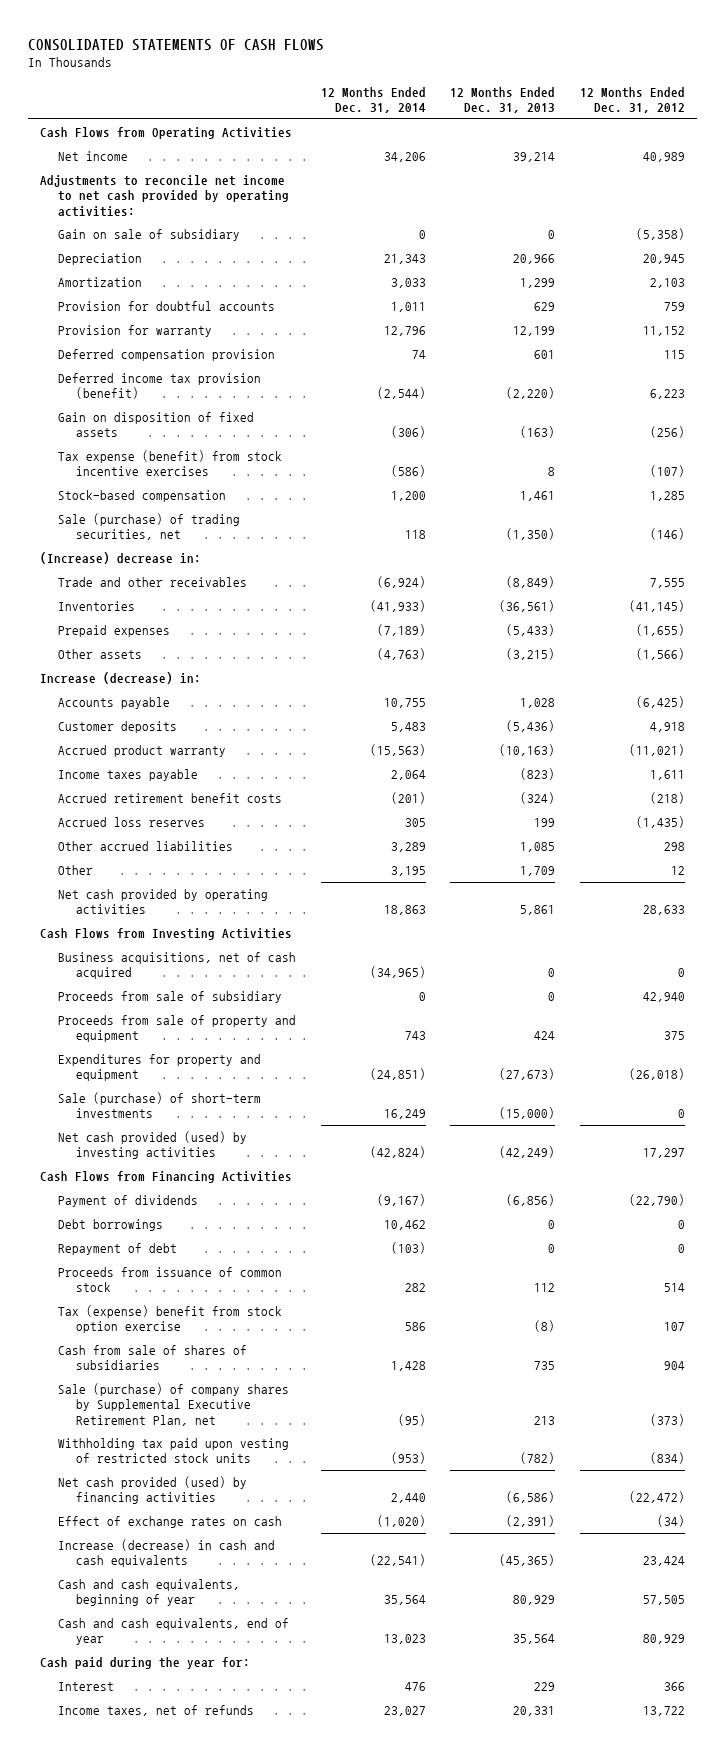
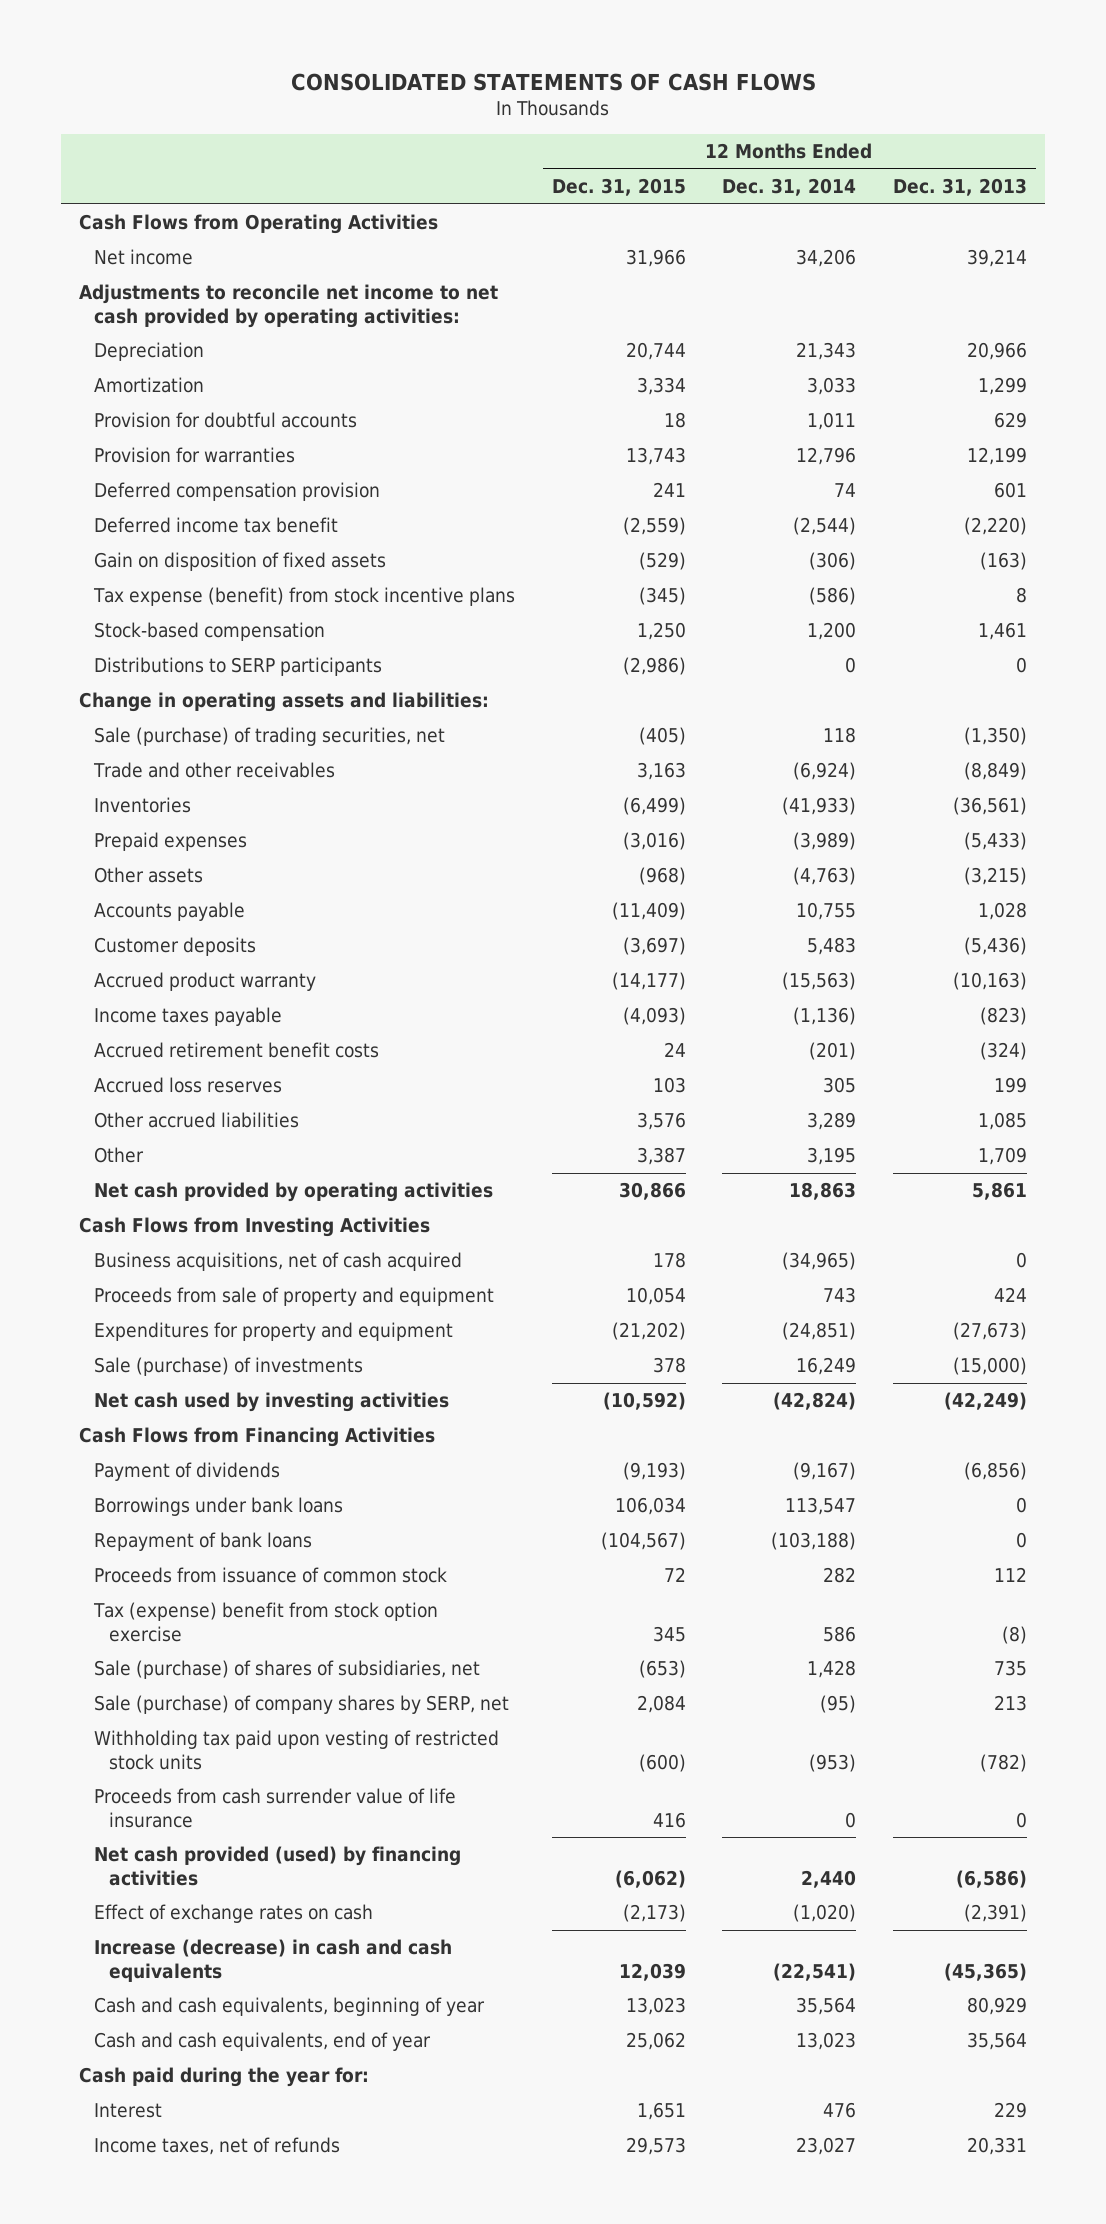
[580,86,686,113] 12 Months Ended Dec. 31, 2012 -> none
none -> [551,178,686,197] Dec. 31, 2015
[58,229,241,242] Gain on sale of subsidiary -> none
[58,325,213,338] Provision for warranty -> [94,447,296,464] Provision for warranties
[58,373,262,400] Deferred income tax provision (benefit) -> [94,517,339,534] Deferred income tax benefit
[58,450,283,477] Tax expense (benefit) from stock incentive exercises -> [93,587,516,607] Tax expense (benefit) from stock incentive plans
none -> [94,657,383,677] Distributions to SERP participants
none -> [79,692,490,713] Change in operating assets and liabilities:
[40,552,202,565] (Increase) decrease in: -> none
[376,624,426,637] (7,189) -> [793,832,857,851] (3,989)
[40,672,202,685] Increase (decrease) in: -> none
[390,770,426,781] 2,064 -> [793,1007,857,1026] (1,136)
[58,991,283,1004] Proceeds from sale of subsidiary -> none
[58,1092,262,1119] Sale (purchase) of short-term investments -> [94,1357,364,1377] Sale (purchase) of investments
[58,1131,248,1160] Net cash provided (used) by investing activities -> [94,1392,450,1413] Net cash used by investing activities
[58,1219,164,1232] Debt borrowings -> [94,1497,344,1517] Borrowings under bank loans
[383,1220,426,1231] 10,462 -> [785,1497,857,1516] 113,547
[58,1243,178,1256] Repayment of debt -> [94,1532,313,1552] Repayment of bank loans
[390,1242,426,1255] (103) -> [771,1532,857,1551] (103,188)
[58,1345,248,1371] Cash from sale of shares of subsidiaries -> [94,1660,481,1680] Sale (purchase) of shares of subsidiaries, net
[58,1383,290,1426] Sale (purchase) of company shares by Supplemental Executive Retirement Plan, net -> [94,1695,510,1715] Sale (purchase) of company shares by SERP, net
none -> [94,1788,457,1828] Proceeds from cash surrender value of life insurance

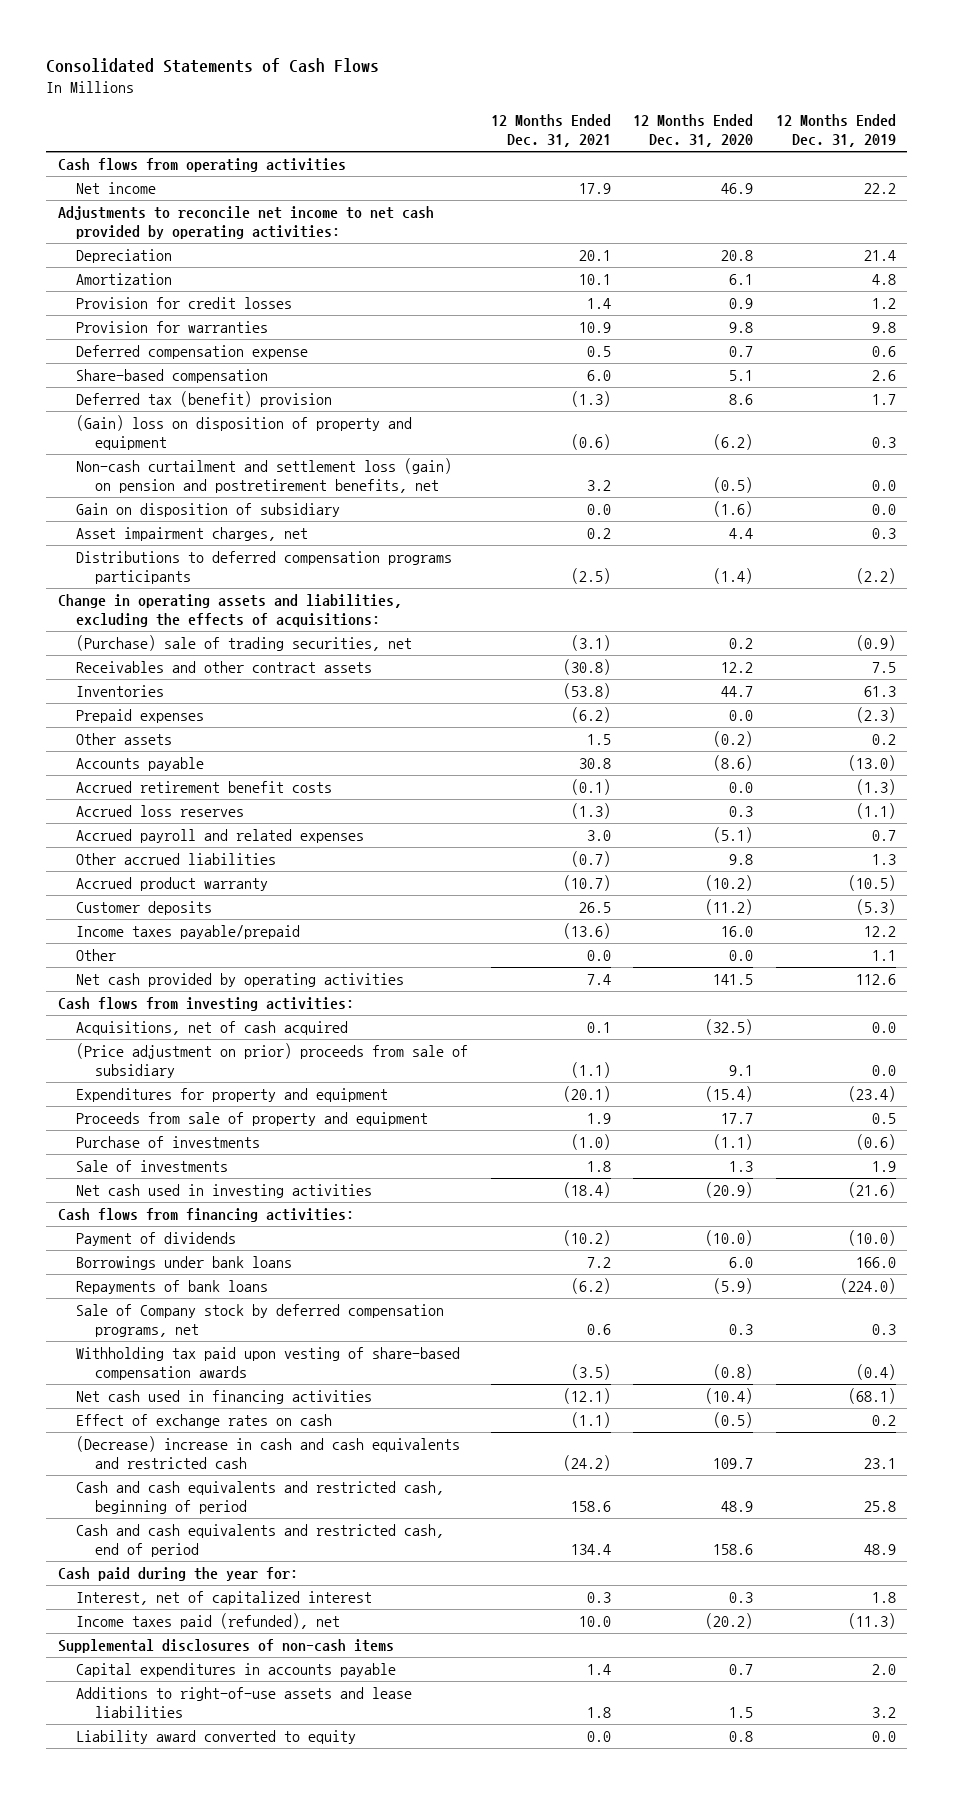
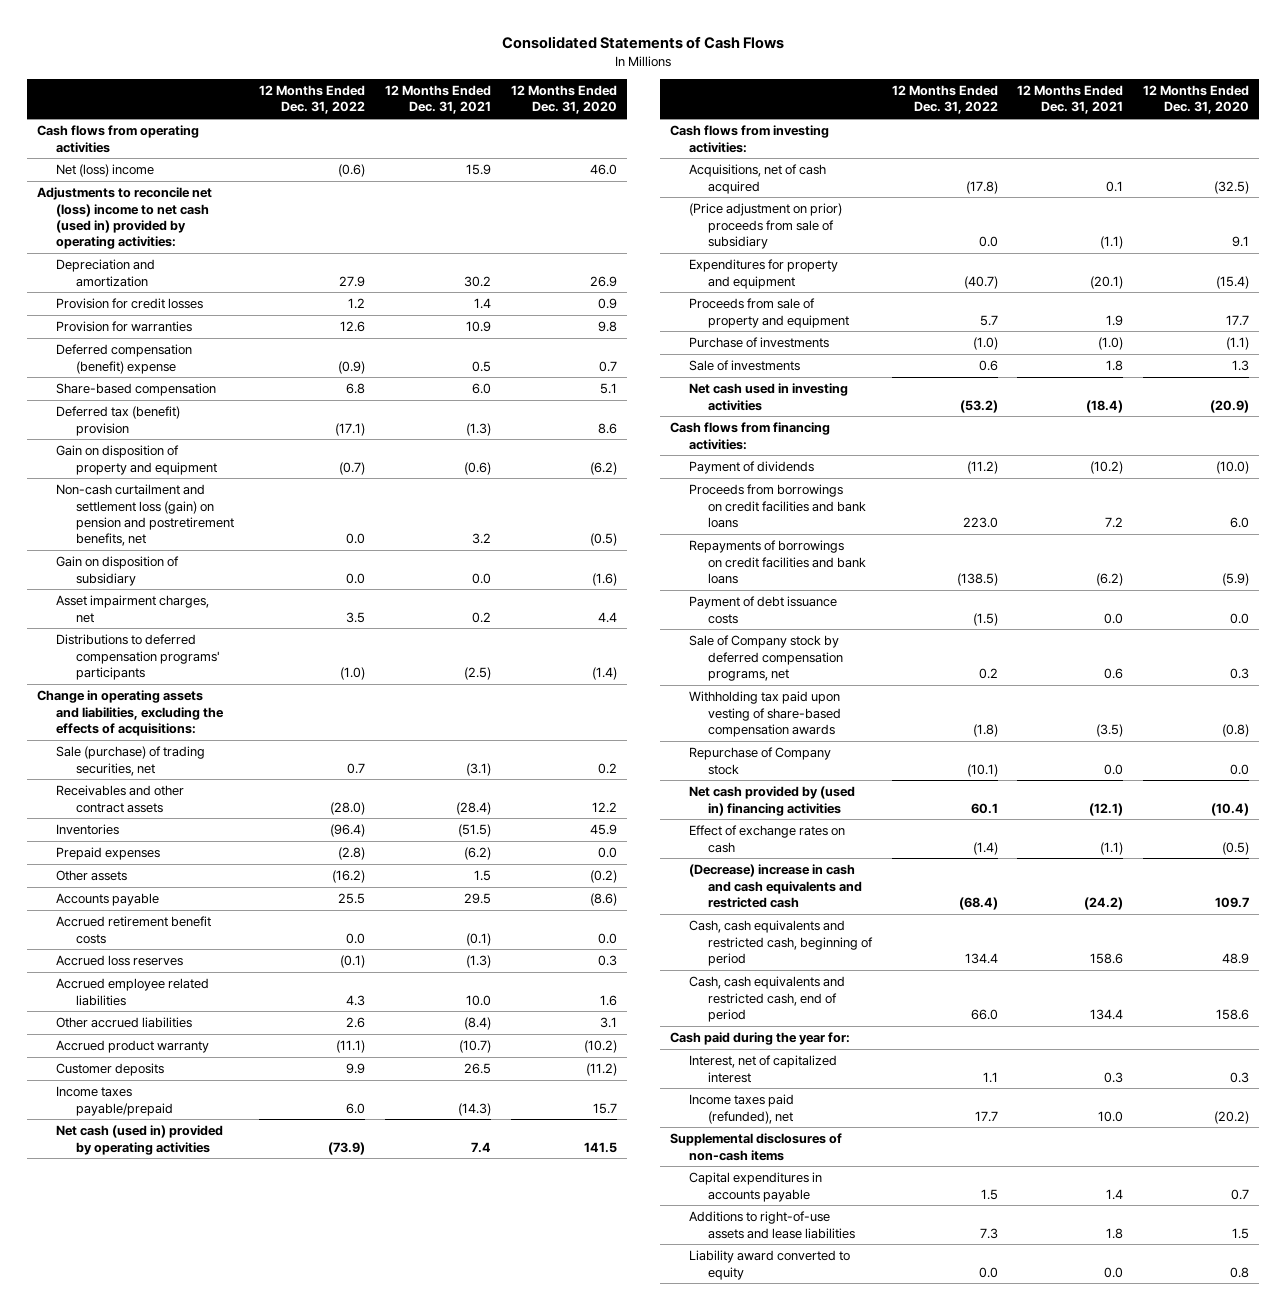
[775,114,896,148] 12 Months Ended Dec. 31, 2019 -> none
none -> [259,84,366,115] 12 Months Ended Dec. 31, 2022
[76,249,173,264] Depreciation -> none
[76,273,173,286] Amortization -> none
[76,182,157,195] Net income -> [56,164,155,178] Net (loss) income
[578,183,611,195] 17.9 -> [466,164,492,176] 15.9
[721,183,754,195] 46.9 -> [589,164,617,176] 46.0
[57,206,434,240] Adjustments to reconcile net income to net cash provided by operating activities: -> [37,187,213,250] Adjustments to reconcile net (loss) income to net cash (used in) provided by operating activities:
none -> [56,259,156,287] Depreciation and amortization
[76,345,309,360] Deferred compensation expense -> [56,344,193,374] Deferred compensation (benefit) expense
[76,415,413,451] (Gain) loss on disposition of property and equipment -> [56,445,217,475] Gain on disposition of property and equipment
[76,551,453,585] Distributions to deferred compensation programs participants -> [56,634,220,680] Distributions to deferred compensation programs' participants
[76,635,413,652] (Purchase) sale of trading securities, net -> [56,746,206,776] Sale (purchase) of trading securities, net
[562,659,611,676] (30.8) -> [456,801,492,815] (28.4)
[562,683,611,700] (53.8) -> [458,824,492,838] (51.5)
[721,686,754,698] 44.7 -> [589,824,617,836] 45.9
[578,758,611,770] 30.8 -> [464,893,492,905] 29.5
[76,829,365,844] Accrued payroll and related expenses -> [56,978,210,1006] Accrued employee related liabilities
[586,830,611,842] 3.0 -> [466,994,492,1006] 10.0
[713,827,754,844] (5.1) -> [599,994,617,1006] 1.6
[570,851,611,868] (0.7) -> [464,1017,492,1031] (8.4)
[729,854,754,866] 9.8 -> [599,1017,617,1029] 3.1
[76,949,117,962] Other -> none
[562,923,611,940] (13.6) -> [458,1102,492,1116] (14.3)
[721,926,754,938] 16.0 -> [592,1102,617,1114] 15.7
[76,973,405,988] Net cash provided by operating activities -> [56,1125,224,1155] Net cash (used in) provided by operating activities
[76,1256,293,1271] Borrowings under bank loans -> [688,484,866,528] Proceeds from borrowings on credit facilities and bank loans
[76,1280,269,1295] Repayments of bank loans -> [688,540,866,584] Repayments of borrowings on credit facilities and bank loans
none -> [688,596,837,624] Payment of debt issuance costs
none -> [688,747,831,775] Repurchase of Company stock
[76,1390,373,1405] Net cash used in financing activities -> [688,786,855,816] Net cash provided by (used in) financing activities
[76,1481,445,1515] Cash and cash equivalents and restricted cash, beginning of period -> [688,920,873,966] Cash, cash equivalents and restricted cash, beginning of period
[76,1524,445,1558] Cash and cash equivalents and restricted cash, end of period -> [688,976,845,1022] Cash, cash equivalents and restricted cash, end of period

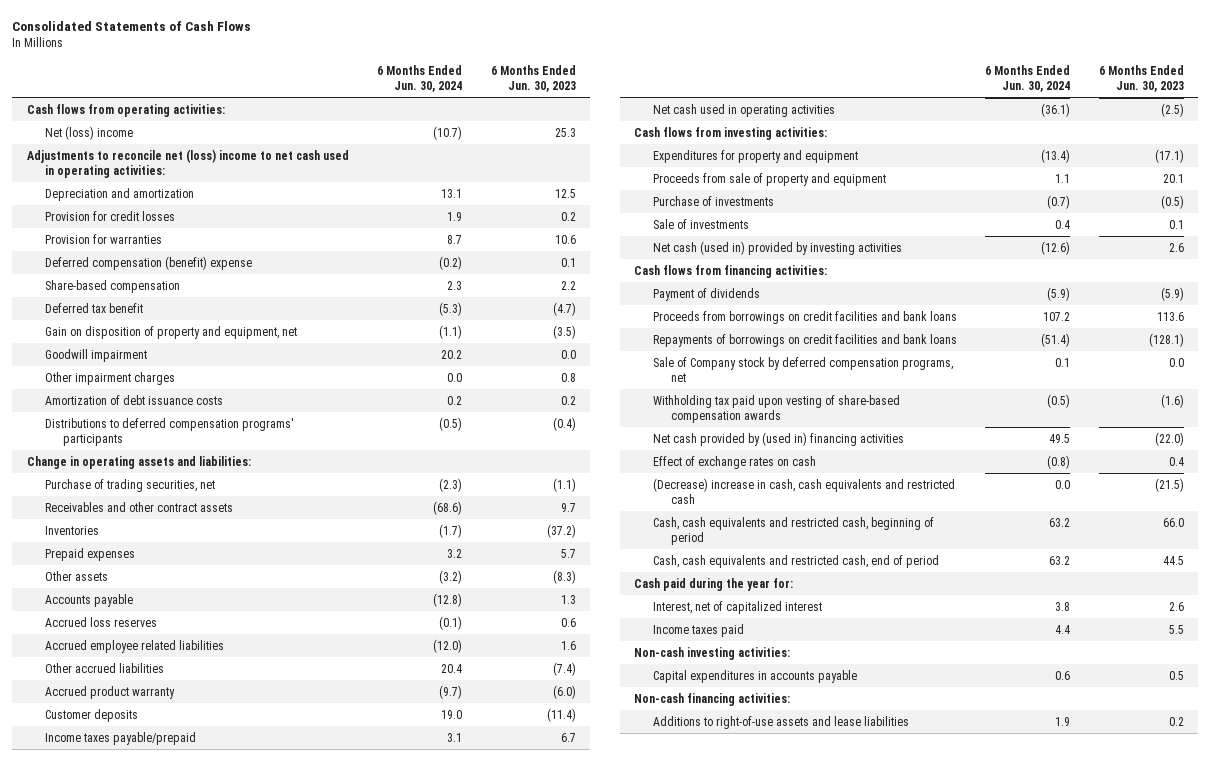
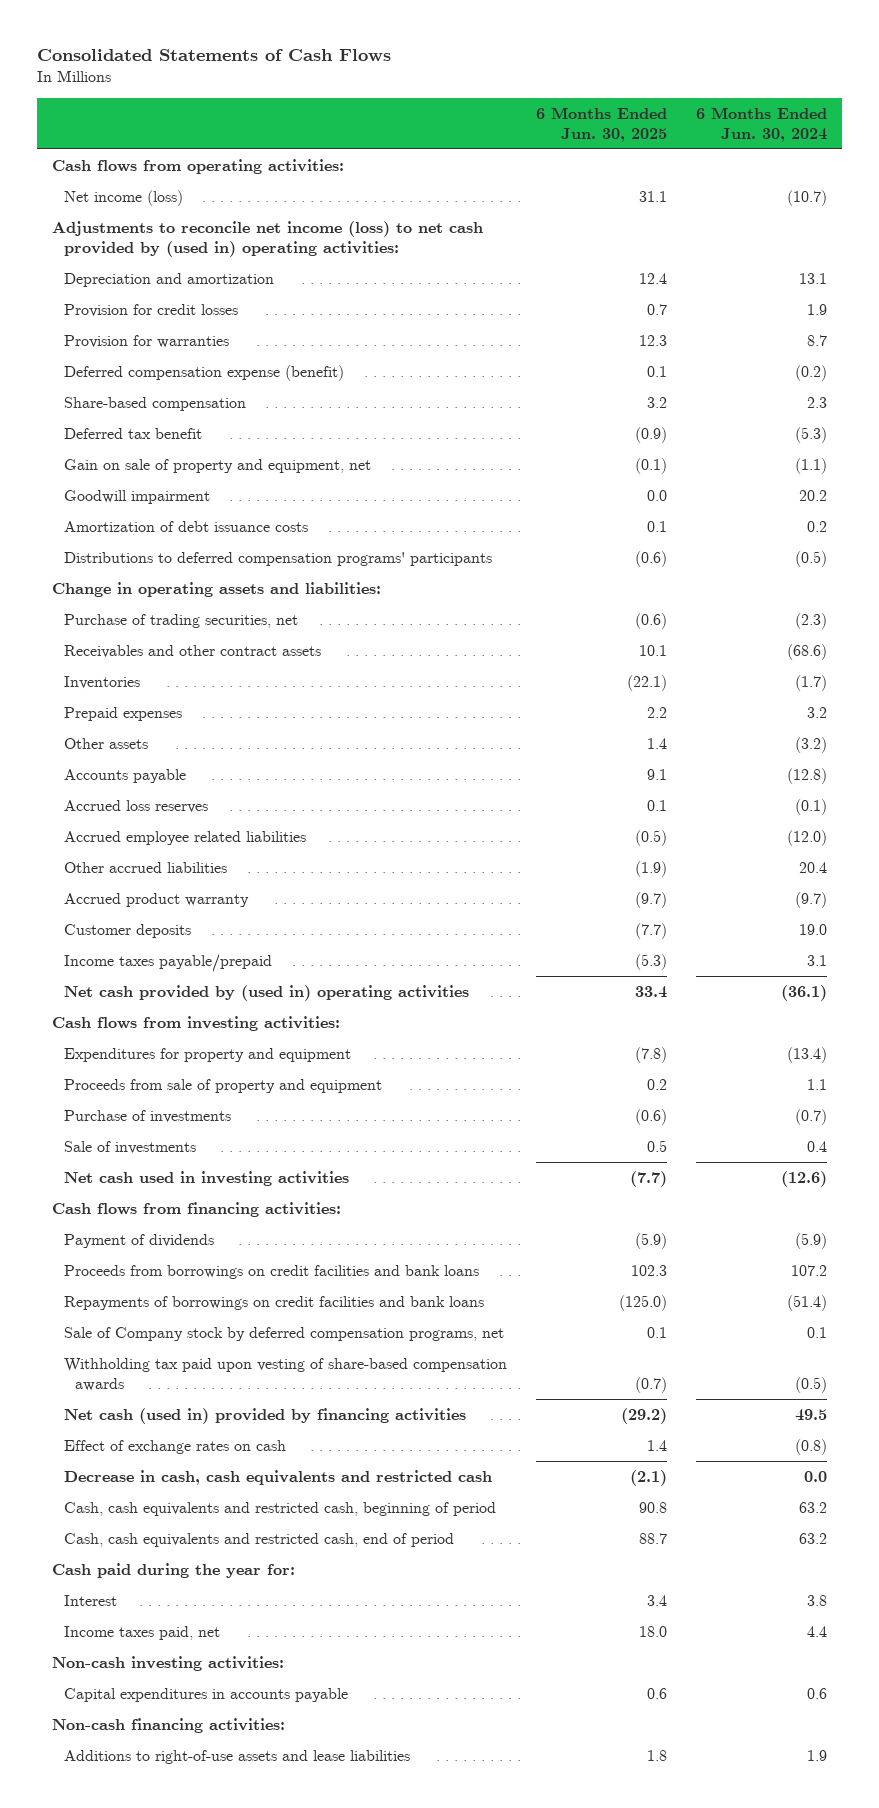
[491,64,577,92] 6 Months Ended Jun. 30, 2023 -> none
none -> [535,106,667,142] 6 Months Ended Jun. 30, 2025
[44,125,133,140] Net (loss) income -> [63,189,183,206] Net income (loss)
[26,148,349,178] Adjustments to reconcile net (loss) income to net cash used in operating activities: -> [51,220,483,257] Adjustments to reconcile net income (loss) to net cash provided by (used in) operating activities:
[44,255,252,270] Deferred compensation (benefit) expense -> [63,364,344,381] Deferred compensation expense (benefit)
[44,325,297,339] Gain on disposition of property and equipment, net -> [63,458,371,473] Gain on sale of property and equipment, net
[44,371,175,385] Other impairment charges -> none
[652,103,835,117] Net cash used in operating activities -> [63,984,469,1001] Net cash provided by (used in) operating activities
[652,240,902,255] Net cash (used in) provided by investing activities -> [63,1170,349,1186] Net cash used in investing activities
[652,431,904,446] Net cash provided by (used in) financing activities -> [63,1407,466,1424] Net cash (used in) provided by financing activities
[652,477,955,504] (Decrease) increase in cash, cash equivalents and restricted cash -> [63,1469,492,1485] Decrease in cash, cash equivalents and restricted cash
[652,600,822,614] Interest, net of capitalized interest -> [63,1594,117,1606] Interest
[652,623,744,637] Income taxes paid -> [63,1625,220,1640] Income taxes paid, net

